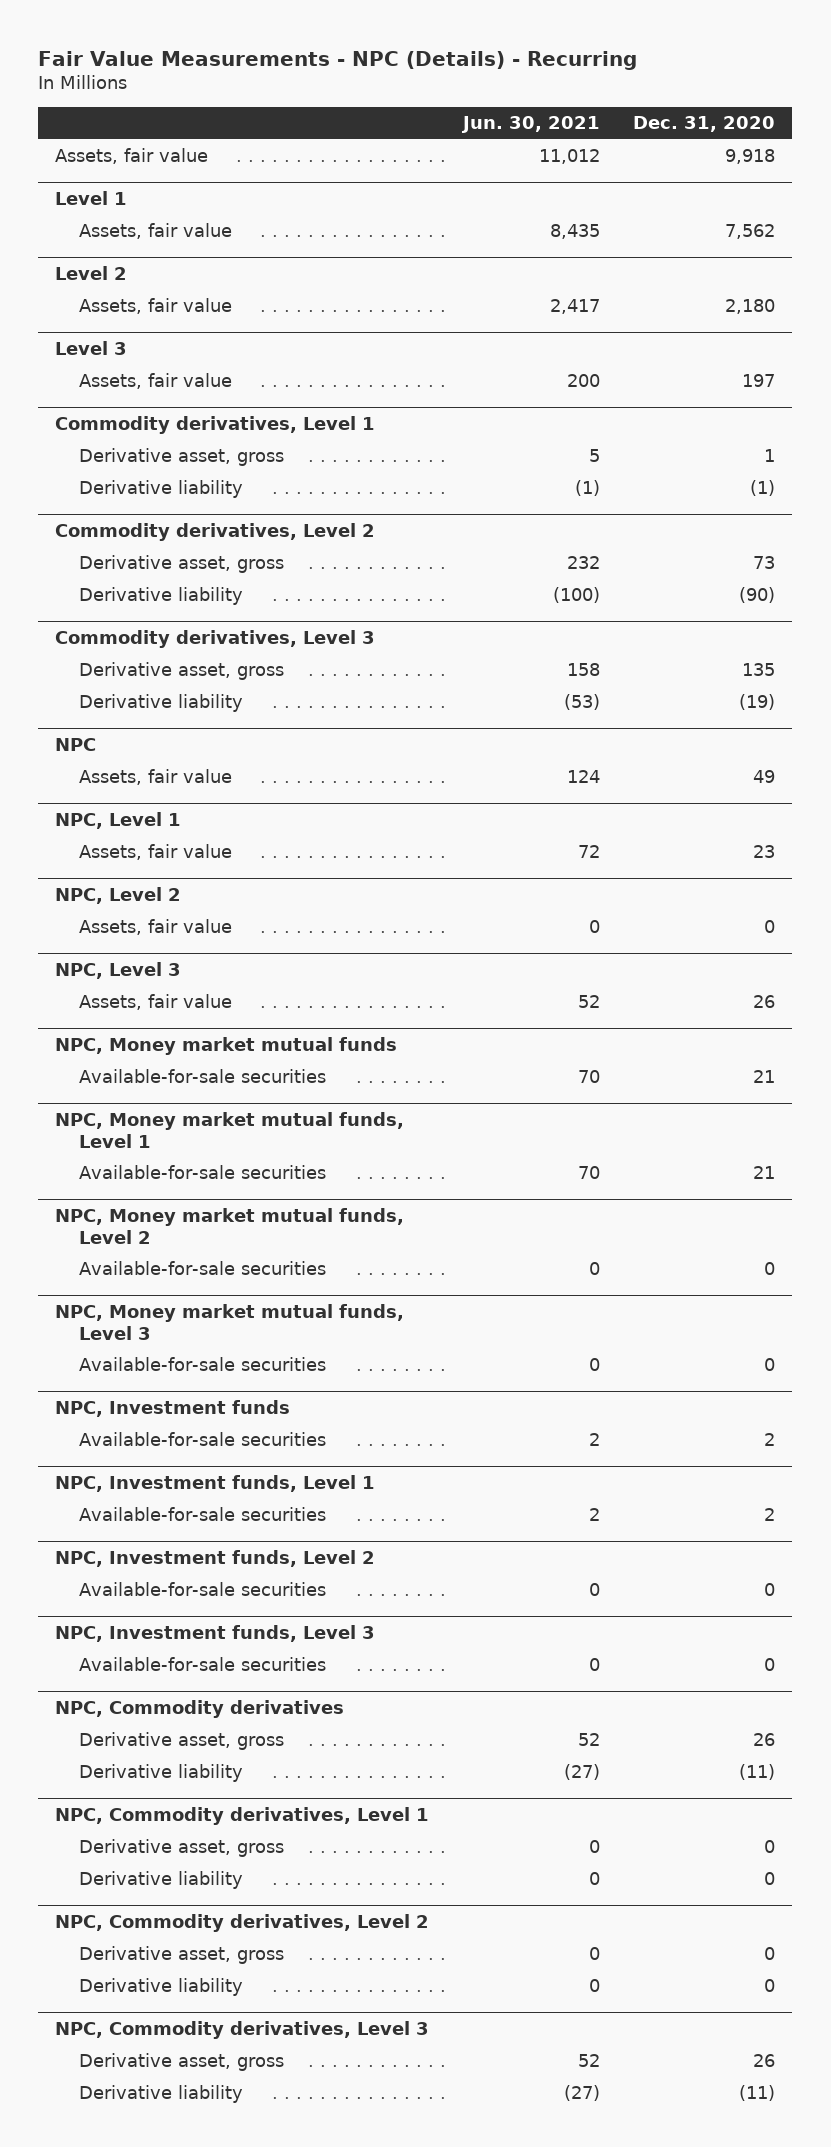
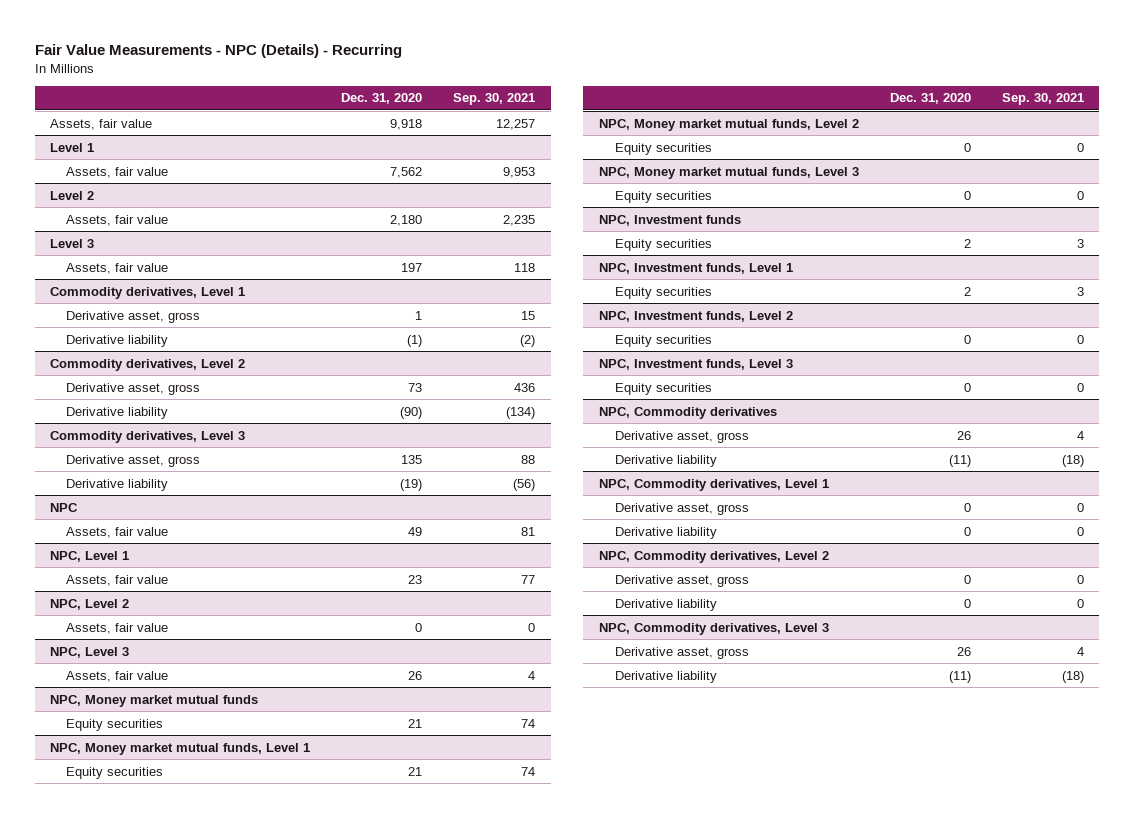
[460,116,600,134] Jun. 30, 2021 -> none
none -> [453,93,536,106] Sep. 30, 2021
[78,1069,326,1084] Available-for-sale securities -> none
none -> [66,718,164,731] Equity securities
[78,1165,326,1180] Available-for-sale securities -> none
none -> [66,766,164,779] Equity securities
[78,1261,326,1276] Available-for-sale securities -> none
none -> [614,142,712,155] Equity securities
[78,1357,326,1372] Available-for-sale securities -> none
none -> [614,190,712,203] Equity securities
[78,1432,326,1447] Available-for-sale securities -> none
none -> [614,238,712,251] Equity securities
[78,1507,326,1522] Available-for-sale securities -> none
none -> [614,286,712,299] Equity securities
[78,1582,326,1597] Available-for-sale securities -> none
none -> [614,334,712,347] Equity securities
[78,1657,326,1672] Available-for-sale securities -> none
none -> [614,382,712,395] Equity securities

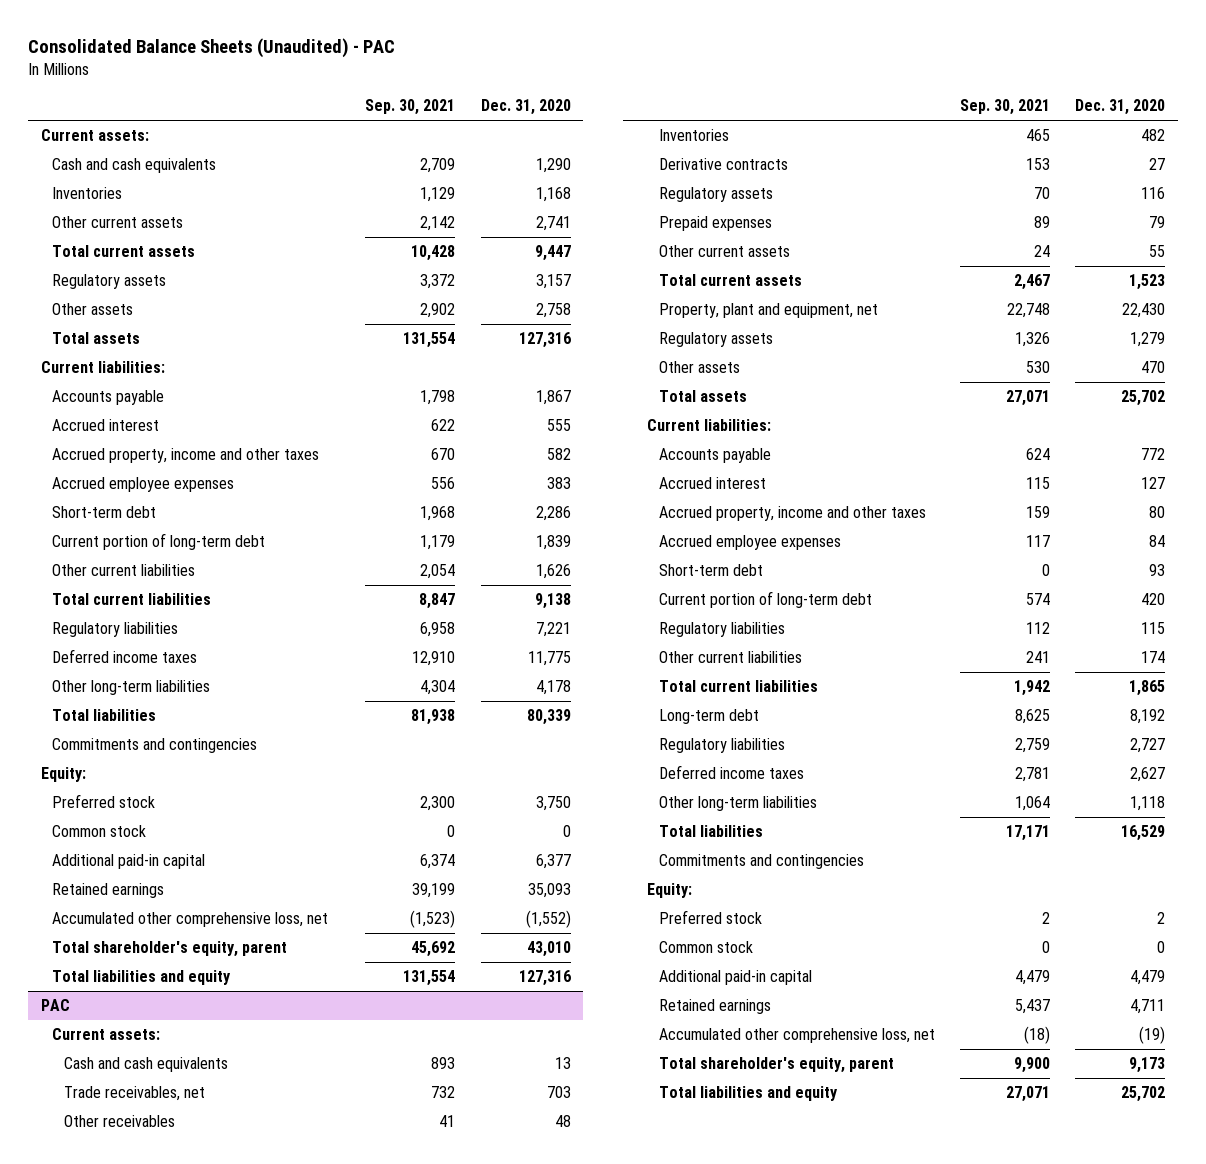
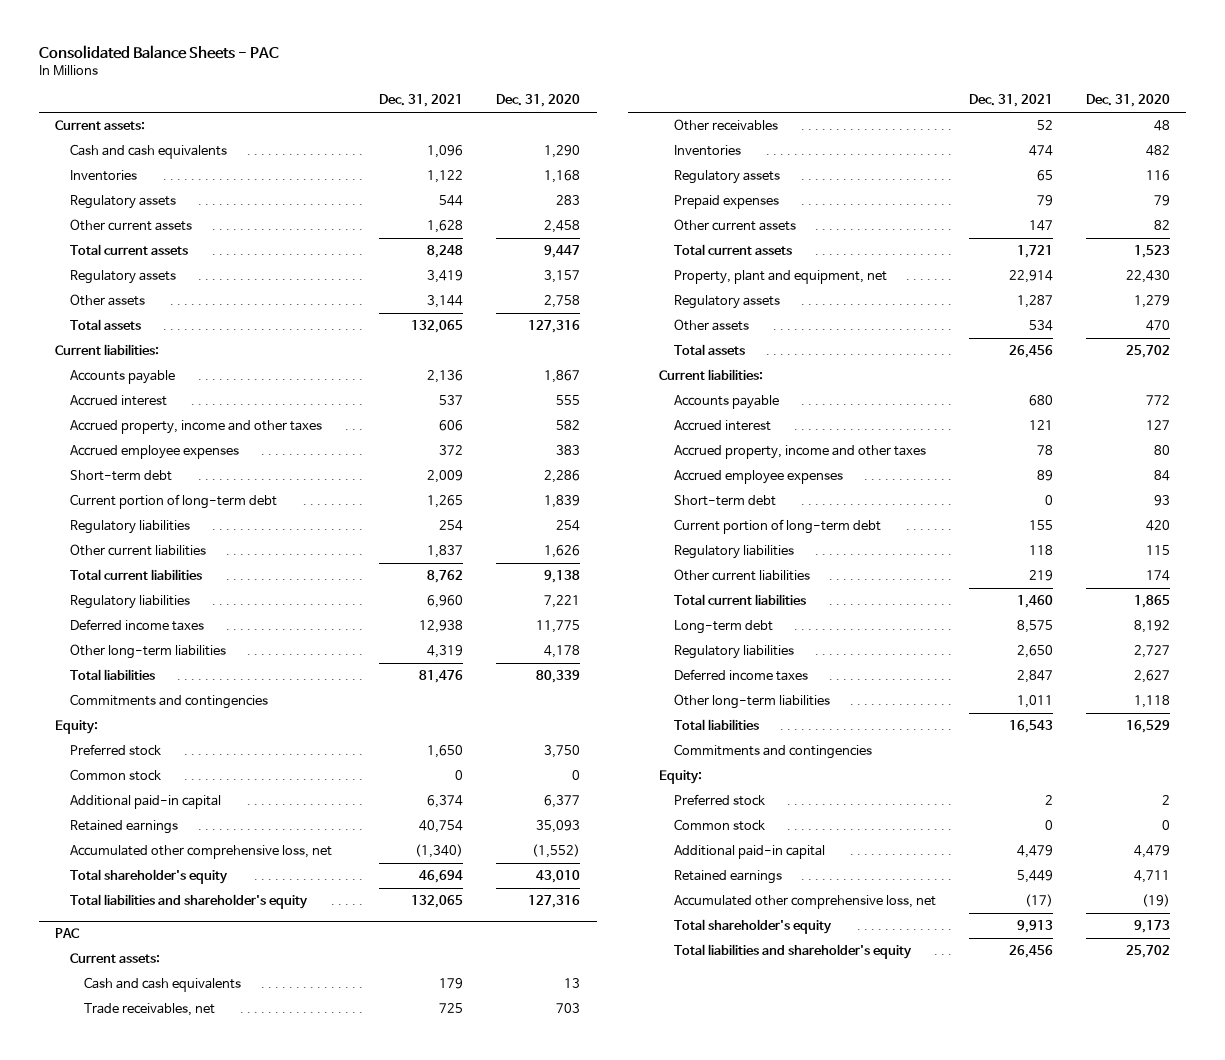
[28,38,396,59] Consolidated Balance Sheets (Unaudited) - PAC -> [38,45,279,60] Consolidated Balance Sheets - PAC
[365,98,456,115] Sep. 30, 2021 -> none
none -> [379,94,464,108] Dec. 31, 2021
none -> [69,194,176,209] Regulatory assets
[535,216,571,232] 2,741 -> [544,219,581,233] 2,458
none -> [69,519,190,534] Regulatory liabilities
[52,941,288,958] Total shareholder's equity, parent -> [69,868,228,884] Total shareholder's equity
[52,970,232,986] Total liabilities and equity -> [69,893,308,909] Total liabilities and shareholder's equity
[658,158,788,171] Derivative contracts -> none
[1149,245,1166,258] 55 -> [1153,219,1170,230] 82
[658,1057,894,1074] Total shareholder's equity, parent -> [673,918,832,934] Total shareholder's equity
[658,1086,838,1102] Total liabilities and equity -> [673,943,912,959] Total liabilities and shareholder's equity

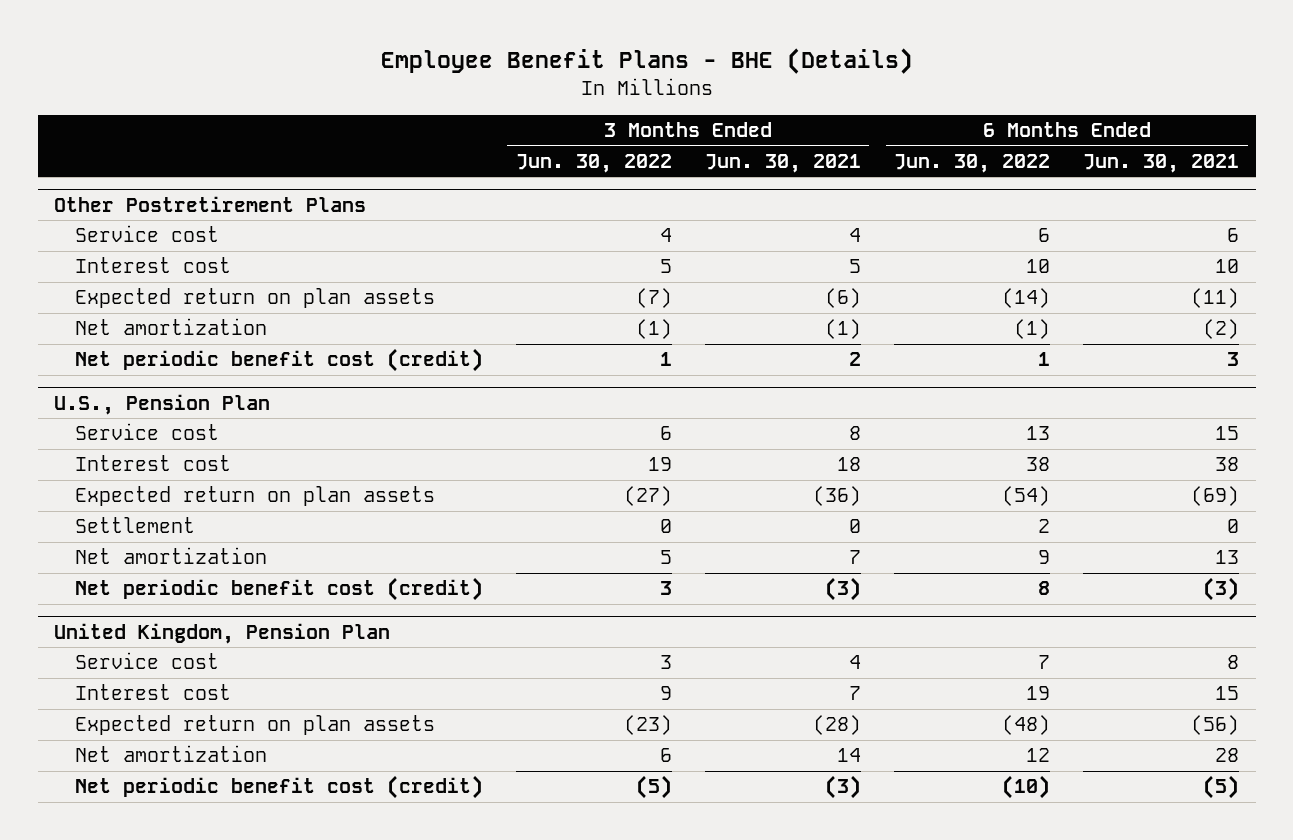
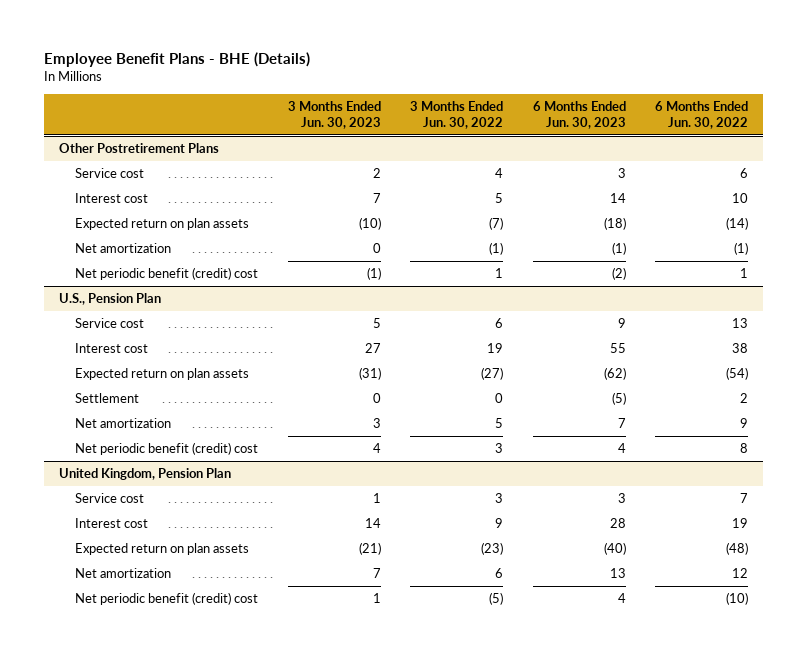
[704,153,861,173] Jun. 30, 2021 -> none
[1083,153,1240,173] Jun. 30, 2021 -> none
none -> [287,101,381,129] 3 Months Ended Jun. 30, 2023
none -> [532,101,626,129] 6 Months Ended Jun. 30, 2023
[74,348,483,373] Net periodic benefit cost (credit) -> [75,267,259,281] Net periodic benefit (credit) cost
[74,577,483,602] Net periodic benefit cost (credit) -> [75,442,259,456] Net periodic benefit (credit) cost
[74,775,483,800] Net periodic benefit cost (credit) -> [75,592,259,606] Net periodic benefit (credit) cost

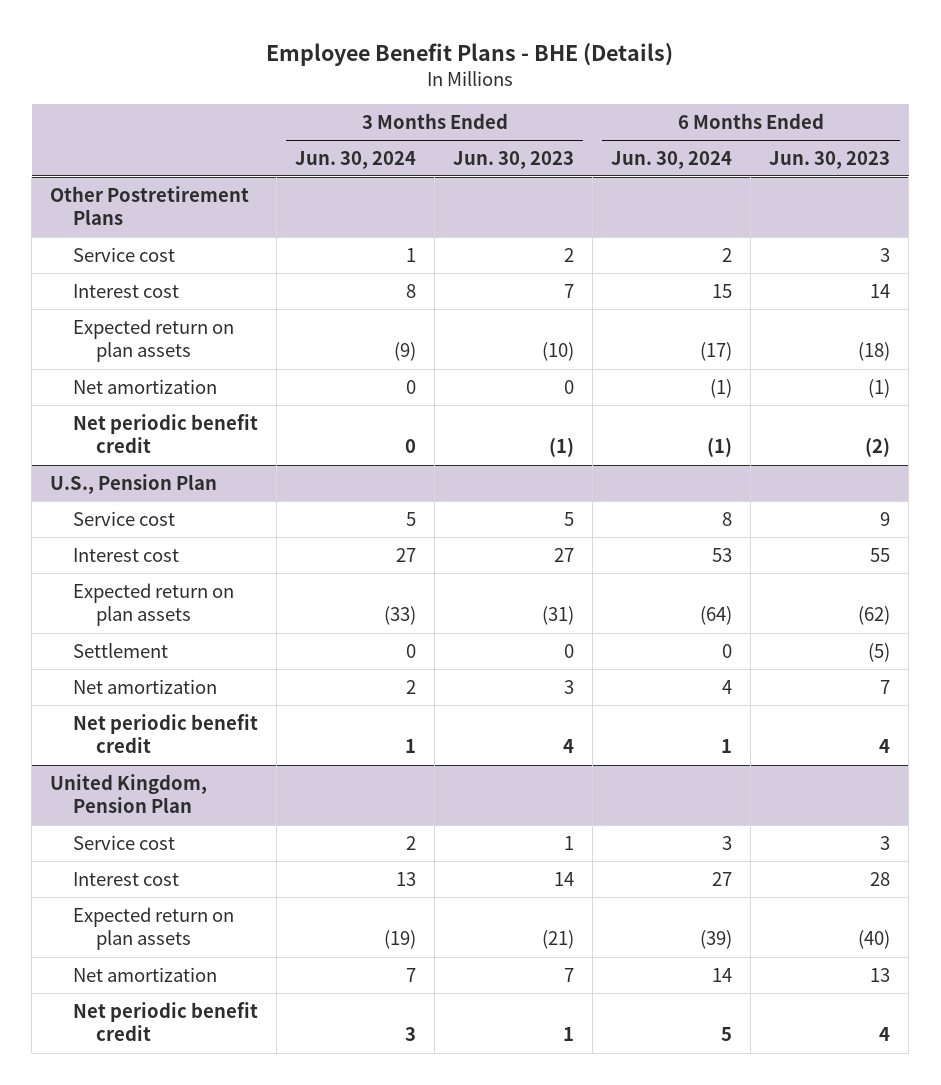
[410,101,504,129] 3 Months Ended Jun. 30, 2022 -> none
[655,101,749,129] 6 Months Ended Jun. 30, 2022 -> none
none -> [295,150,417,169] Jun. 30, 2024
none -> [611,150,733,169] Jun. 30, 2024
[75,267,259,281] Net periodic benefit (credit) cost -> [73,413,259,454] Net periodic benefit credit
[75,442,259,456] Net periodic benefit (credit) cost -> [73,713,259,754] Net periodic benefit credit
[75,592,259,606] Net periodic benefit (credit) cost -> [73,1001,259,1042] Net periodic benefit credit

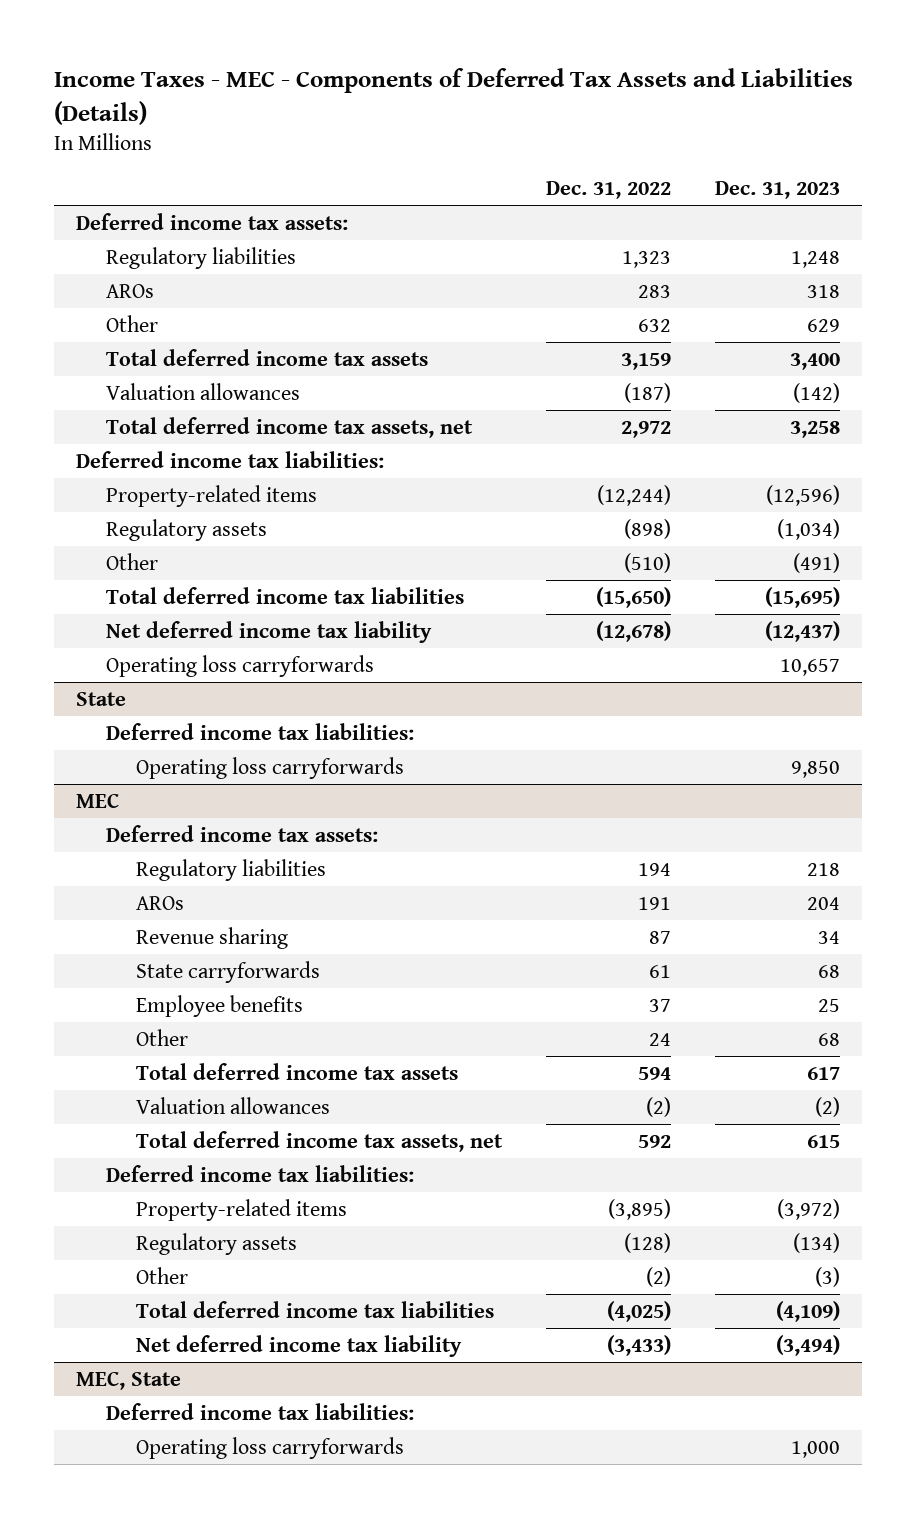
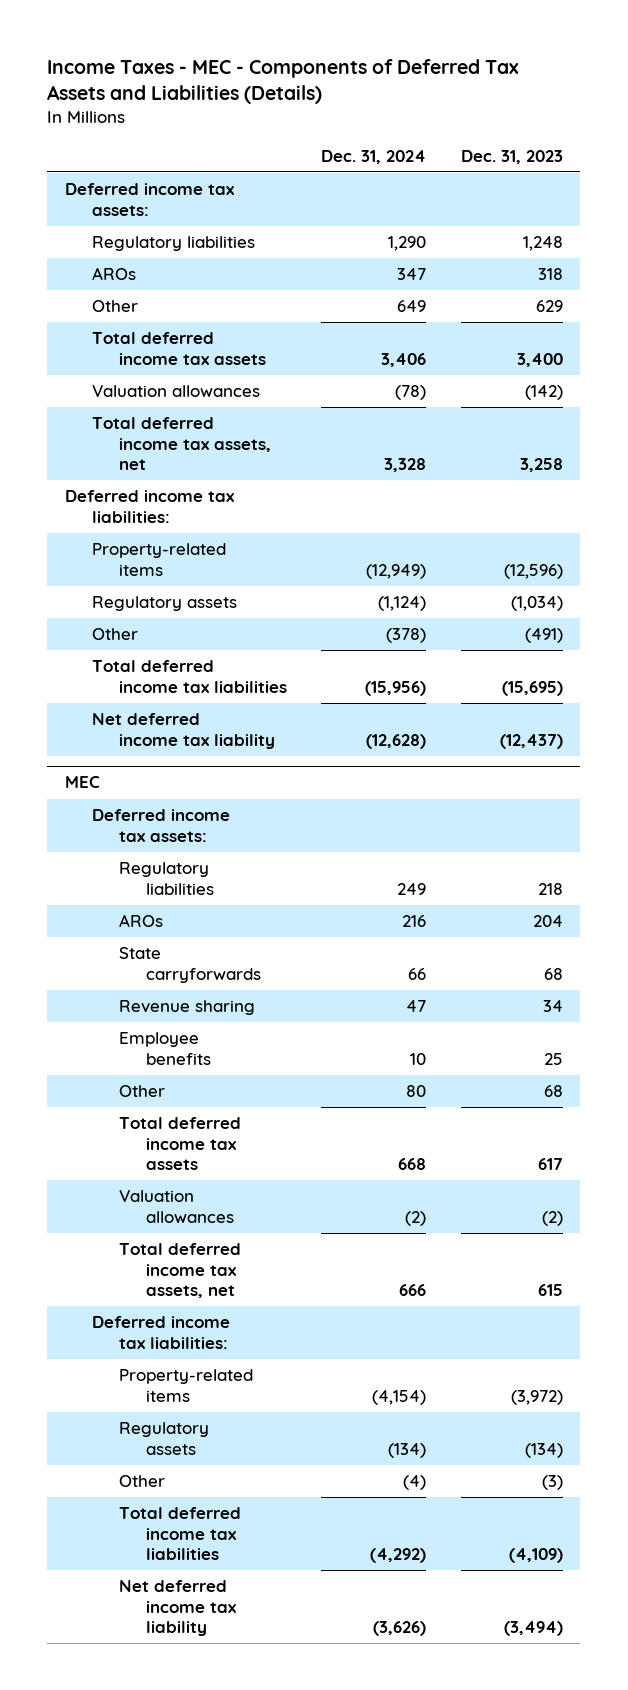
[545,180,671,199] Dec. 31, 2022 -> none
none -> [321,149,427,164] Dec. 31, 2024
[106,654,375,677] Operating loss carryforwards -> none
[76,691,127,706] State -> none
[106,722,415,740] Deferred income tax liabilities: -> none
[135,756,404,779] Operating loss carryforwards -> none
[135,926,288,949] Revenue sharing -> [118,1000,255,1016] Revenue sharing
[76,1370,182,1390] MEC, State -> none
[106,1402,415,1420] Deferred income tax liabilities: -> none
[135,1436,404,1459] Operating loss carryforwards -> none

